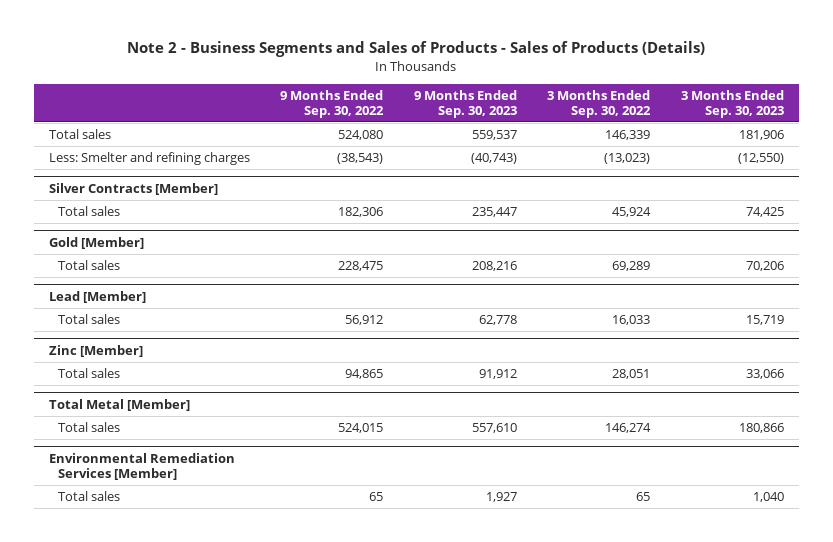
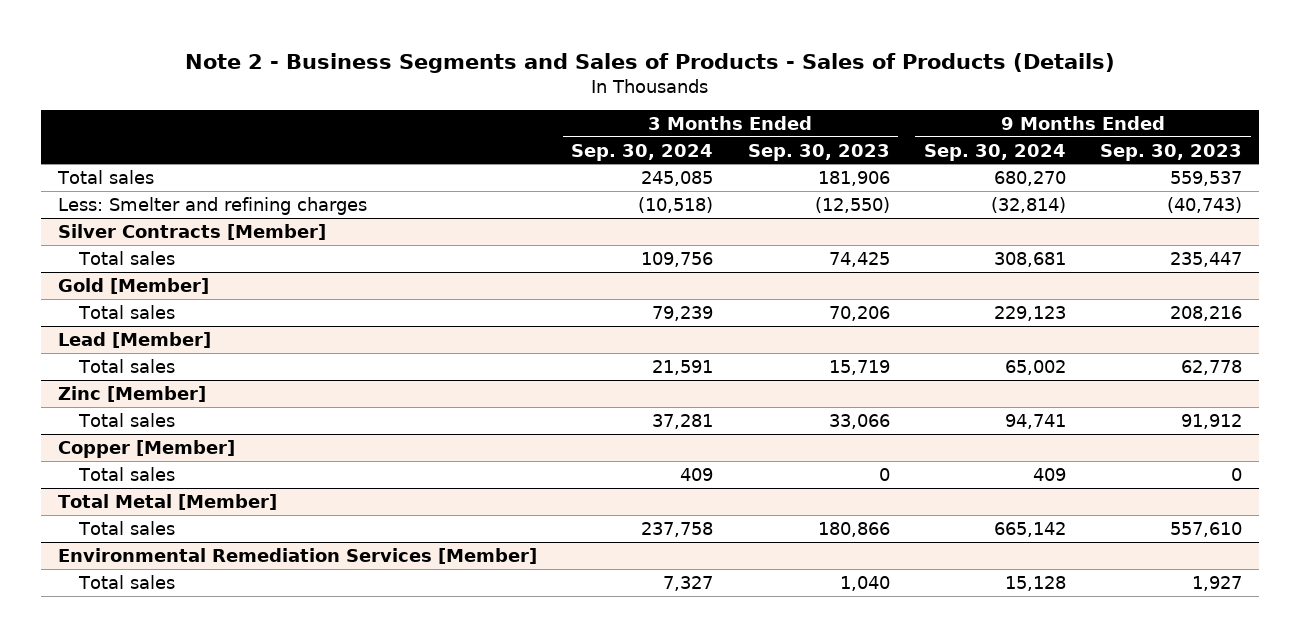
[280,89,385,118] 9 Months Ended Sep. 30, 2022 -> none
[547,89,652,118] 3 Months Ended Sep. 30, 2022 -> none
none -> [571,143,714,161] Sep. 30, 2024
none -> [923,143,1066,161] Sep. 30, 2024
none -> [58,439,236,458] Copper [Member]
none -> [78,466,176,481] Total sales

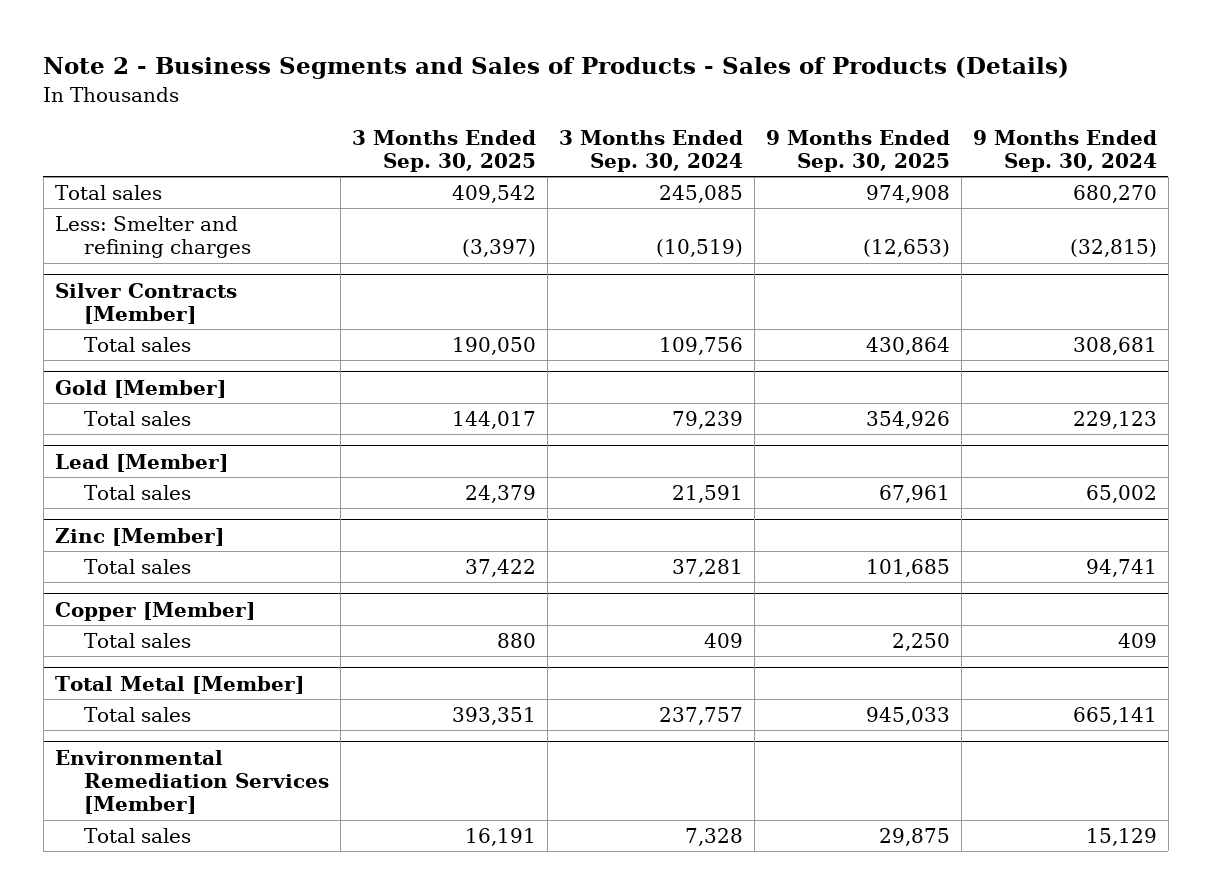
[747,143,890,161] Sep. 30, 2023 -> none
[1100,143,1243,161] Sep. 30, 2023 -> none
none -> [351,129,536,172] 3 Months Ended Sep. 30, 2025
none -> [765,129,950,172] 9 Months Ended Sep. 30, 2025
[638,196,714,213] (10,518) -> [655,239,743,258] (10,519)
[990,196,1066,213] (32,814) -> [1069,239,1157,258] (32,815)
[641,521,714,537] 237,758 -> [658,706,743,725] 237,757
[993,521,1066,537] 665,142 -> [1072,706,1157,725] 665,141
[663,575,714,591] 7,327 -> [684,827,743,846] 7,328
[1004,575,1066,591] 15,128 -> [1085,827,1157,846] 15,129

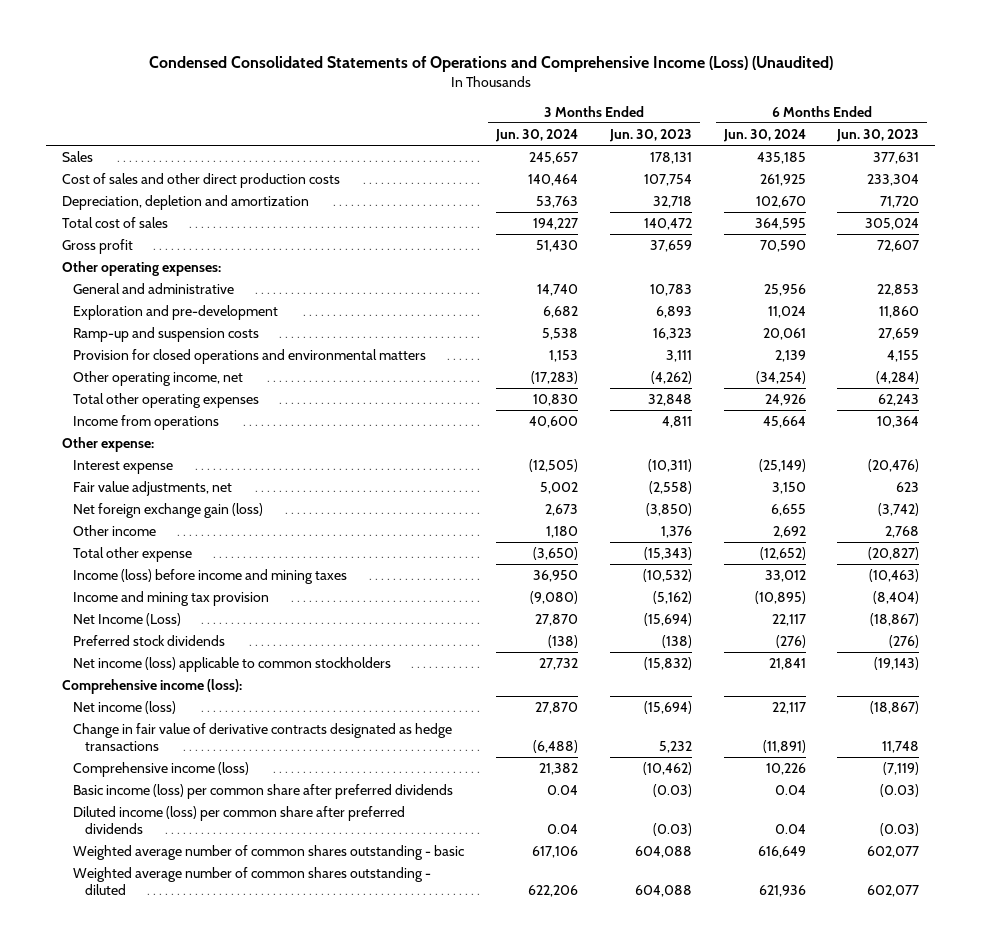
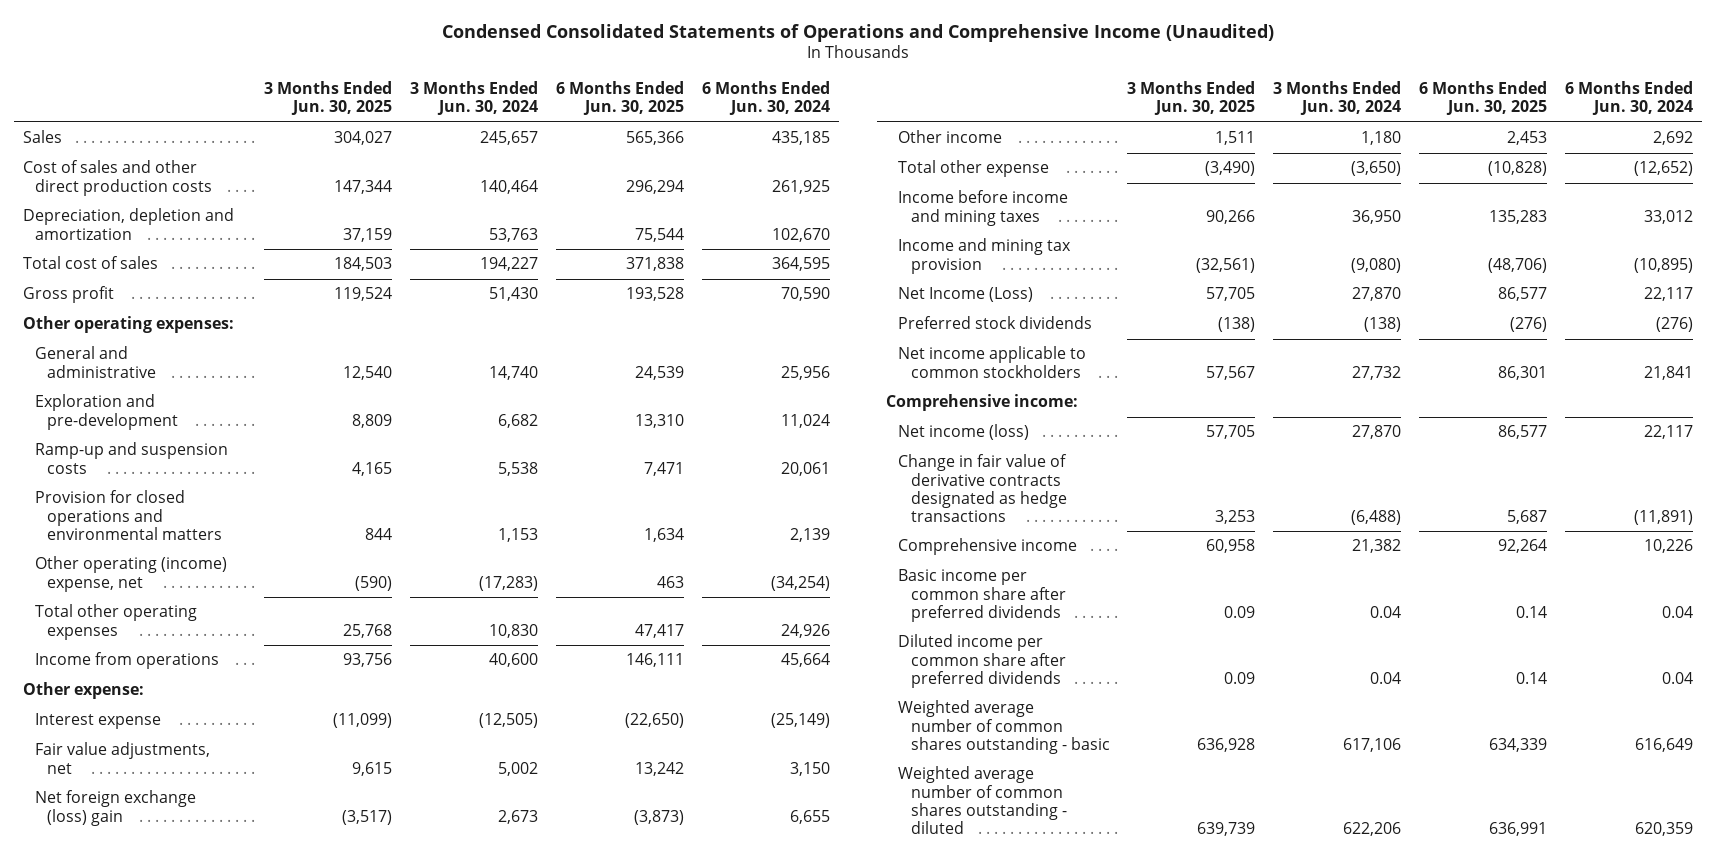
[148,55,833,72] Condensed Consolidated Statements of Operations and Comprehensive Income (Loss) (Unaudited) -> [442,23,1275,42] Condensed Consolidated Statements of Operations and Comprehensive Income (Unaudited)
[608,128,692,142] Jun. 30, 2023 -> none
[836,128,920,142] Jun. 30, 2023 -> none
none -> [264,81,393,116] 3 Months Ended Jun. 30, 2025
none -> [556,81,685,116] 6 Months Ended Jun. 30, 2025
[73,371,244,387] Other operating income, net -> [34,556,227,592] Other operating (income) expense, net
[73,503,264,519] Net foreign exchange gain (loss) -> [34,790,196,826] Net foreign exchange (loss) gain
[73,569,348,585] Income (loss) before income and mining taxes -> [898,190,1069,226] Income before income and mining taxes
[73,657,392,673] Net income (loss) applicable to common stockholders -> [898,346,1087,378] Net income applicable to common stockholders
[61,679,242,695] Comprehensive income (loss): -> [886,394,1079,412] Comprehensive income:
[73,762,250,778] Comprehensive income (loss) -> [898,538,1078,556] Comprehensive income
[73,784,454,800] Basic income (loss) per common share after preferred dividends -> [898,569,1066,622] Basic income per common share after preferred dividends
[73,806,406,834] Diluted income (loss) per common share after preferred dividends -> [898,634,1066,688] Diluted income per common share after preferred dividends
[758,884,806,897] 621,936 -> [1635,821,1694,836] 620,359

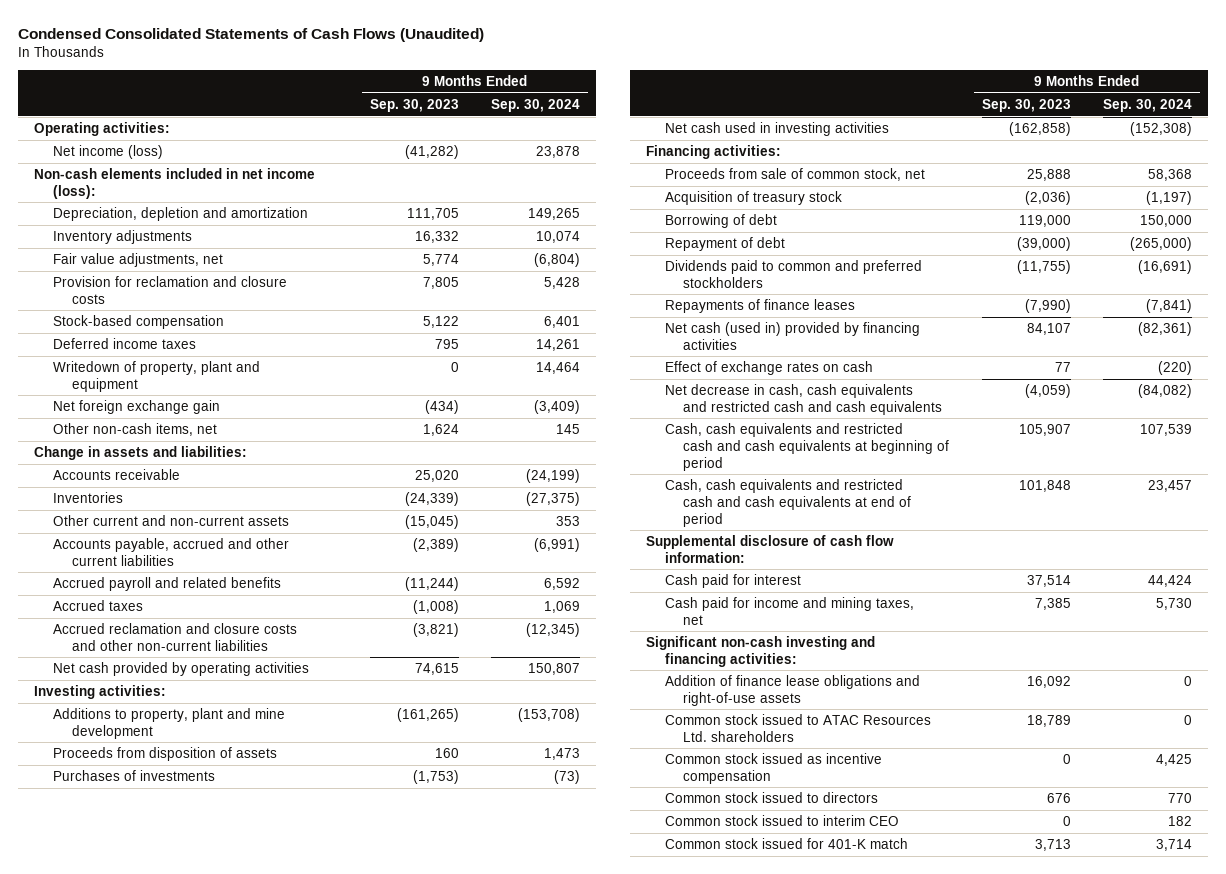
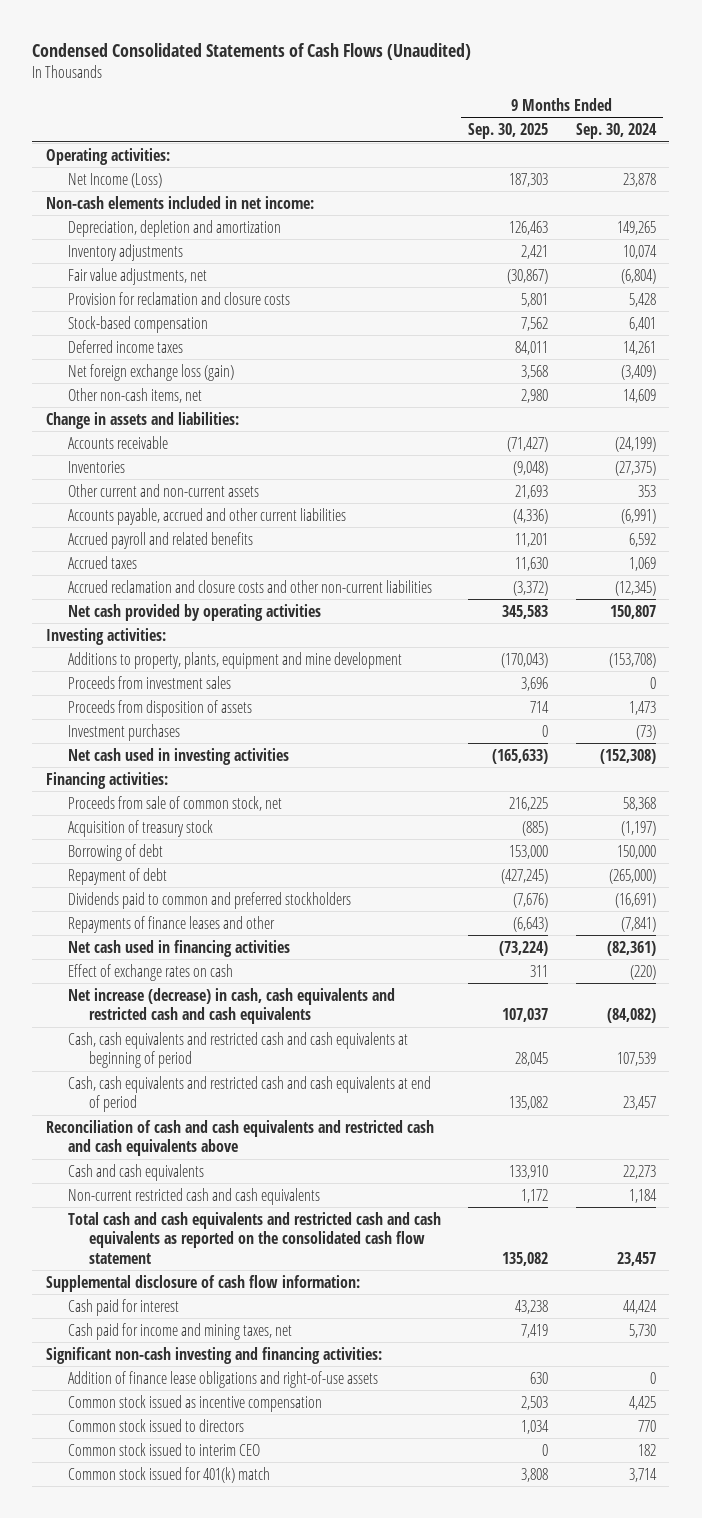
[370,98,460,112] Sep. 30, 2023 -> none
none -> [468,123,549,140] Sep. 30, 2025
[53,144,164,159] Net income (loss) -> [67,172,162,188] Net Income (Loss)
[34,167,316,199] Non-cash elements included in net income (loss): -> [46,195,315,209] Non-cash elements included in net income:
[53,360,261,392] Writedown of property, plant and equipment -> none
[53,399,221,414] Net foreign exchange gain -> [67,363,234,381] Net foreign exchange loss (gain)
[556,423,581,434] 145 -> [622,388,656,403] 14,609
[53,707,286,739] Additions to property, plant and mine development -> [67,651,402,669] Additions to property, plants, equipment and mine development
none -> [67,675,231,689] Proceeds from investment sales
[53,769,216,781] Purchases of investments -> [67,723,180,741] Investment purchases
[664,298,855,313] Repayments of finance leases -> [67,915,275,933] Repayments of finance leases and other
[664,321,920,350] Net cash (used in) provided by financing activities -> [67,939,290,957] Net cash used in financing activities
[664,383,943,415] Net decrease in cash, cash equivalents and restricted cash and cash equivalents -> [67,987,395,1025] Net increase (decrease) in cash, cash equivalents and restricted cash and cash equivalents
none -> [46,1119,435,1157] Reconciliation of cash and cash equivalents and restricted cash and cash equivalents above
none -> [67,1163,204,1181] Cash and cash equivalents
none -> [67,1187,320,1205] Non-current restricted cash and cash equivalents
none -> [67,1211,441,1264] Total cash and cash equivalents and restricted cash and cash equivalents as reported on the consolidated cash flow statement
[664,713,931,742] Common stock issued to ATAC Resources Ltd. shareholders -> none
[664,837,908,849] Common stock issued for 401-K match -> [67,1466,270,1483] Common stock issued for 401(k) match

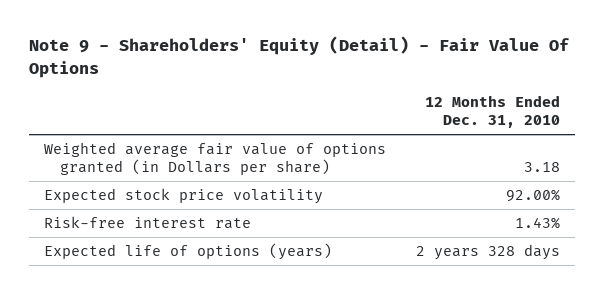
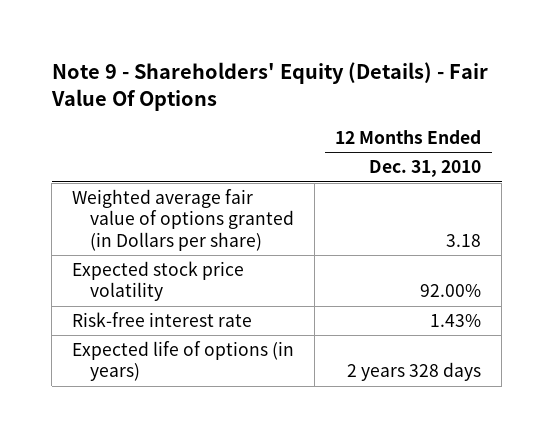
[29,36,570,78] Note 9 - Shareholders' Equity (Detail) - Fair Value Of Options -> [50,61,488,111] Note 9 - Shareholders' Equity (Details) - Fair Value Of Options
[44,243,333,261] Expected life of options (years) -> [72,340,295,382] Expected life of options (in years)

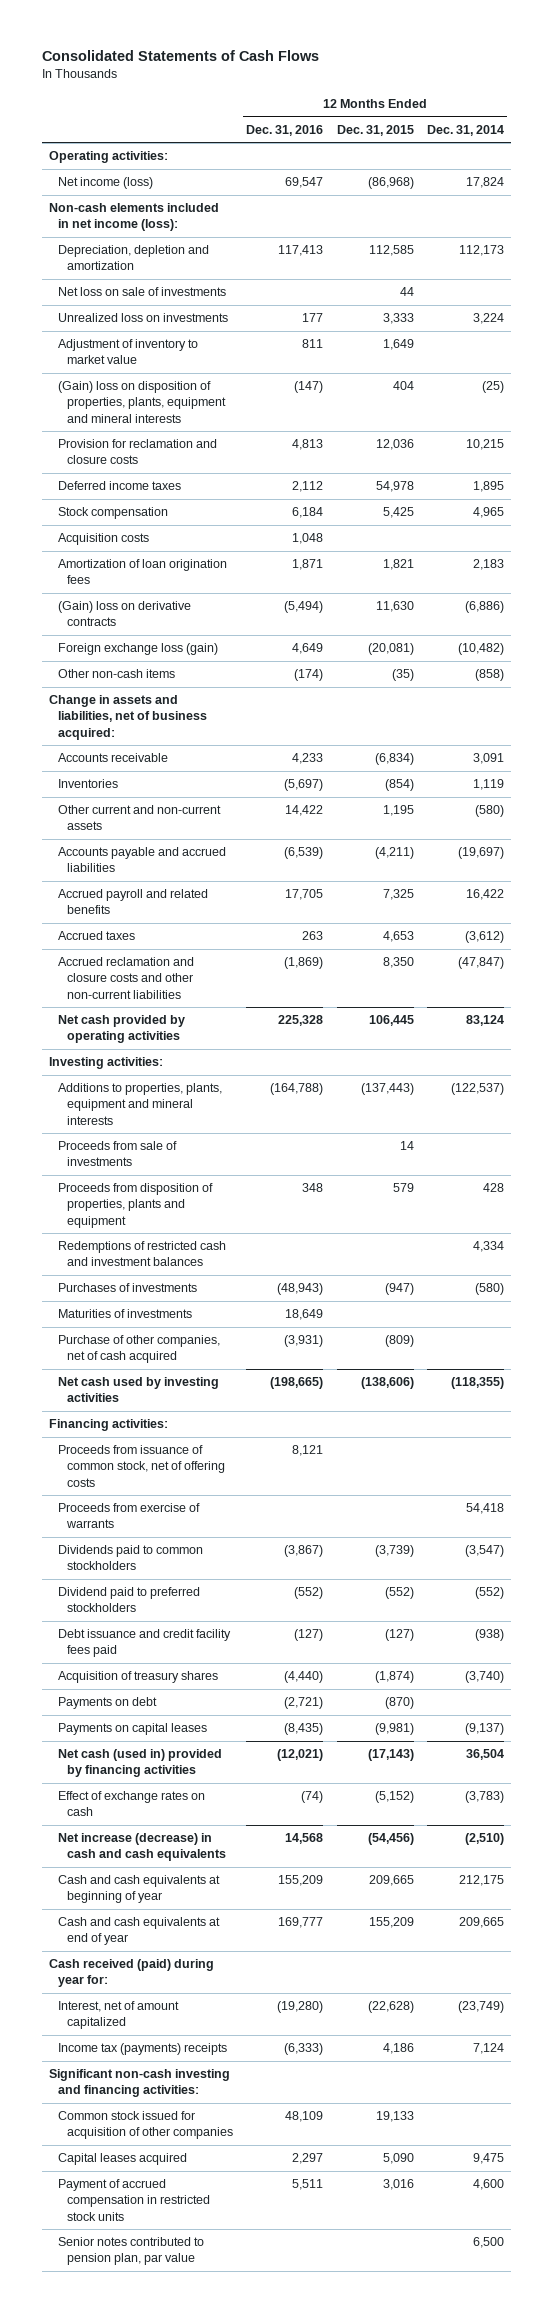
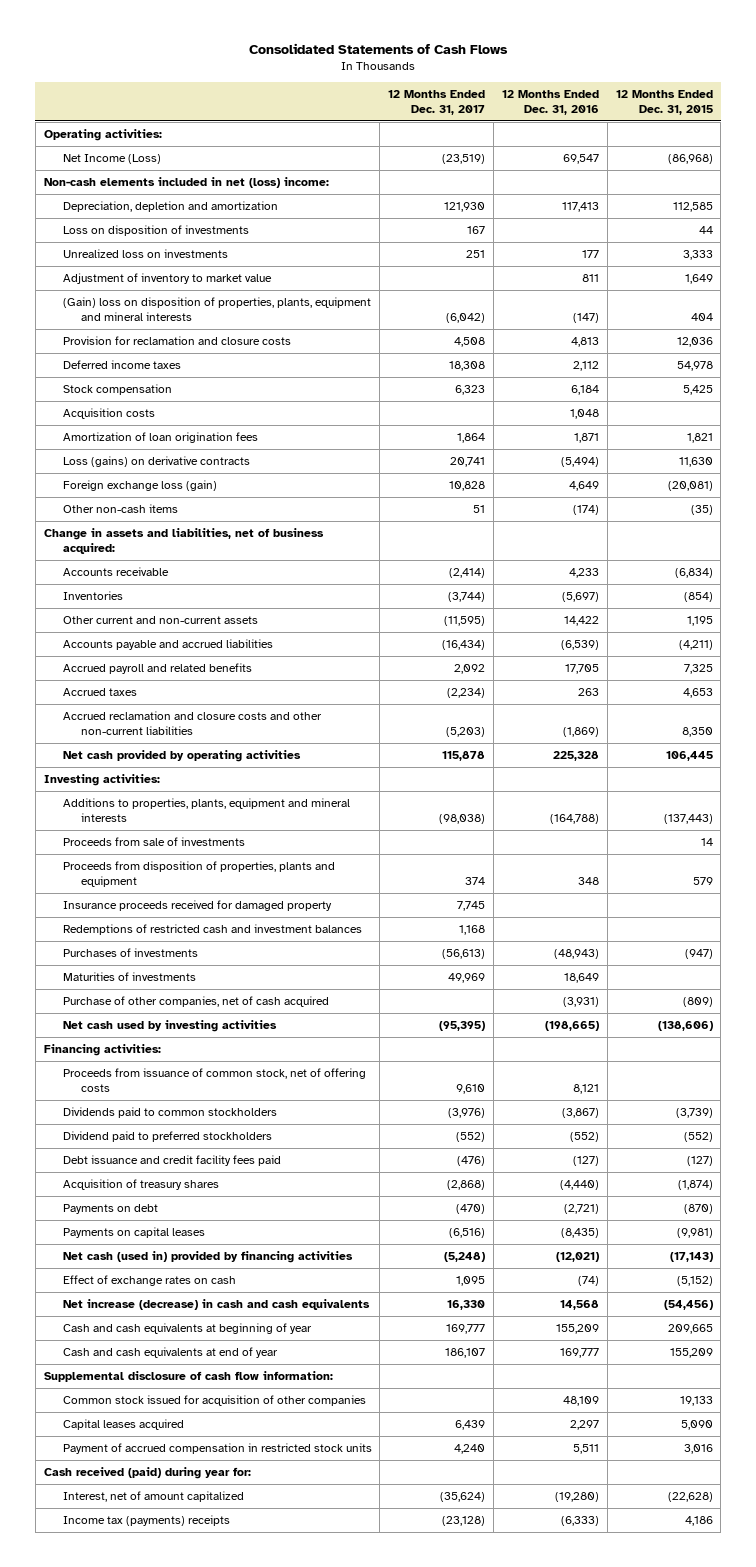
[427,124,505,136] Dec. 31, 2014 -> none
none -> [388,89,486,116] 12 Months Ended Dec. 31, 2017
[57,177,153,190] Net income (loss) -> [62,153,161,164] Net Income (Loss)
[48,203,219,232] Non-cash elements included in net income (loss): -> [43,176,329,188] Non-cash elements included in net (loss) income:
[57,287,226,297] Net loss on sale of investments -> [62,224,249,236] Loss on disposition of investments
[57,601,191,627] (Gain) loss on derivative contracts -> [62,455,250,467] Loss (gains) on derivative contracts
none -> [62,899,332,911] Insurance proceeds received for damaged property
[57,1503,200,1529] Proceeds from exercise of warrants -> none
[48,2069,230,2098] Significant non-cash investing and financing activities: -> [43,1370,333,1382] Supplemental disclosure of cash flow information:
[57,2237,204,2266] Senior notes contributed to pension plan, par value -> none
[48,1959,214,1988] Cash received (paid) during year for: -> [43,1466,251,1479] Cash received (paid) during year for:
[57,2001,179,2030] Interest, net of amount capitalized -> [62,1490,244,1502] Interest, net of amount capitalized
[57,2043,227,2056] Income tax (payments) receipts -> [62,1514,230,1526] Income tax (payments) receipts

